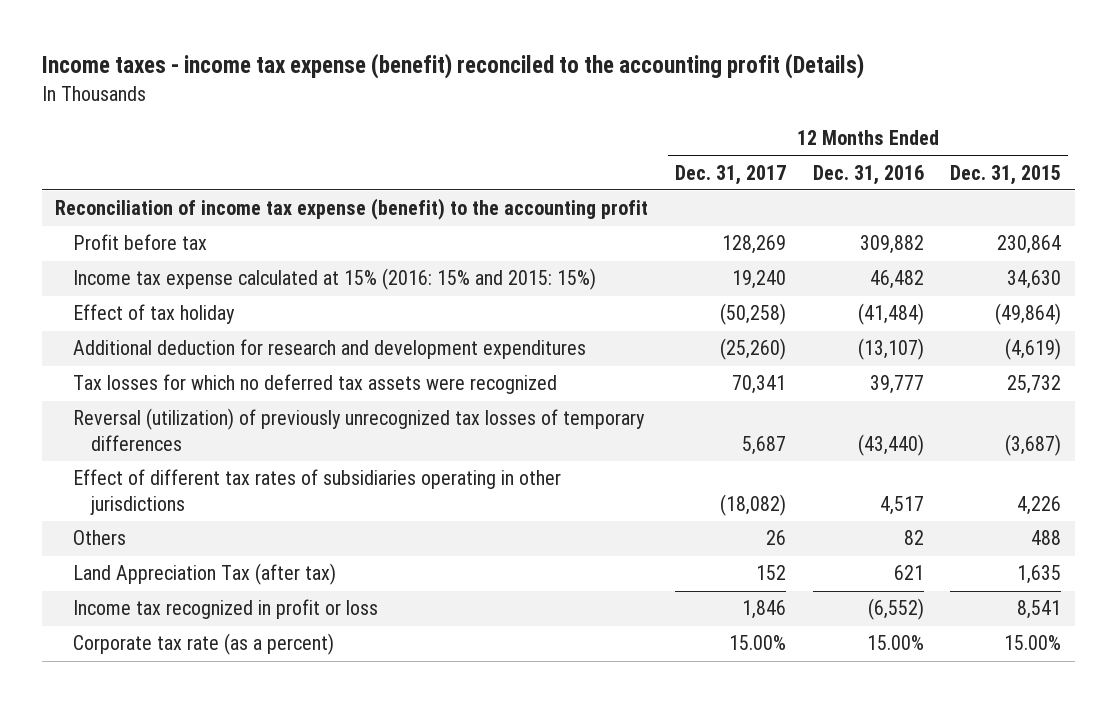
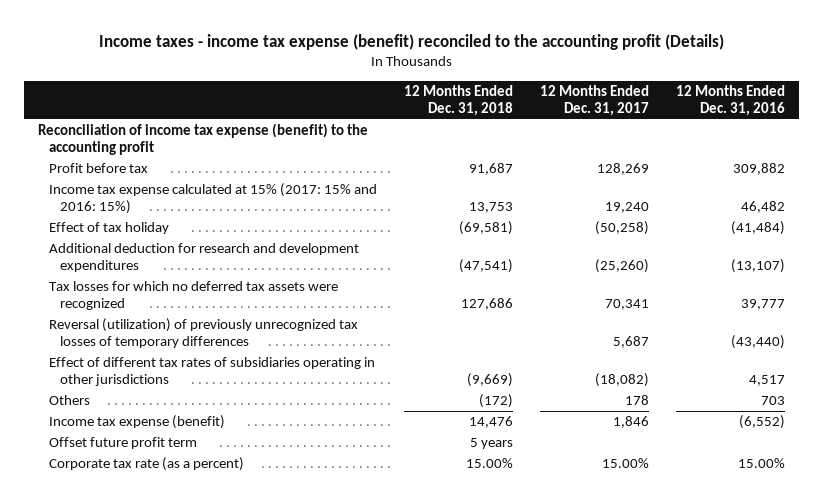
[950,164,1062,185] Dec. 31, 2015 -> none
none -> [404,84,514,116] 12 Months Ended Dec. 31, 2018
[72,268,596,291] Income tax expense calculated at 15% (2016: 15% and 2015: 15%) -> [49,183,378,215] Income tax expense calculated at 15% (2017: 15% and 2016: 15%)
[72,563,336,586] Land Appreciation Tax (after tax) -> none
[765,530,786,546] 26 -> [625,395,650,406] 178
[903,530,924,546] 82 -> [761,396,786,406] 703
[72,599,378,620] Income tax recognized in profit or loss -> [49,415,226,430] Income tax expense (benefit)
none -> [49,437,198,450] Offset future profit term

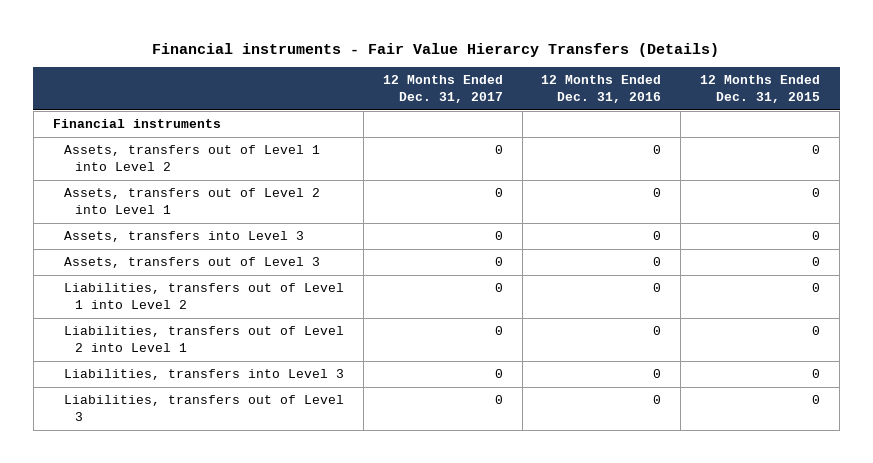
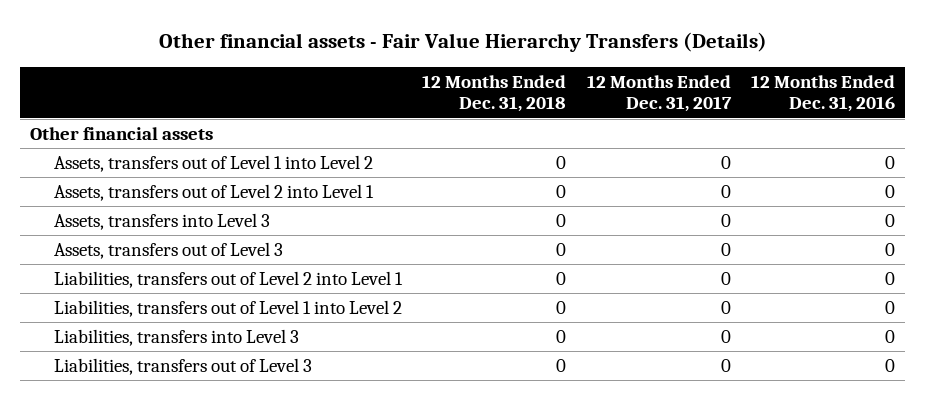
[152,42,720,57] Financial instruments - Fair Value Hierarcy Transfers (Details) -> [158,32,767,53] Other financial assets - Fair Value Hierarchy Transfers (Details)
[700,75,821,103] 12 Months Ended Dec. 31, 2015 -> none
none -> [422,74,567,113] 12 Months Ended Dec. 31, 2018
[52,119,221,129] Financial instruments -> none
none -> [30,126,214,140] Other financial assets
[64,283,345,309] Liabilities, transfers out of Level 1 into Level 2 -> [54,299,403,317] Liabilities, transfers out of Level 1 into Level 2

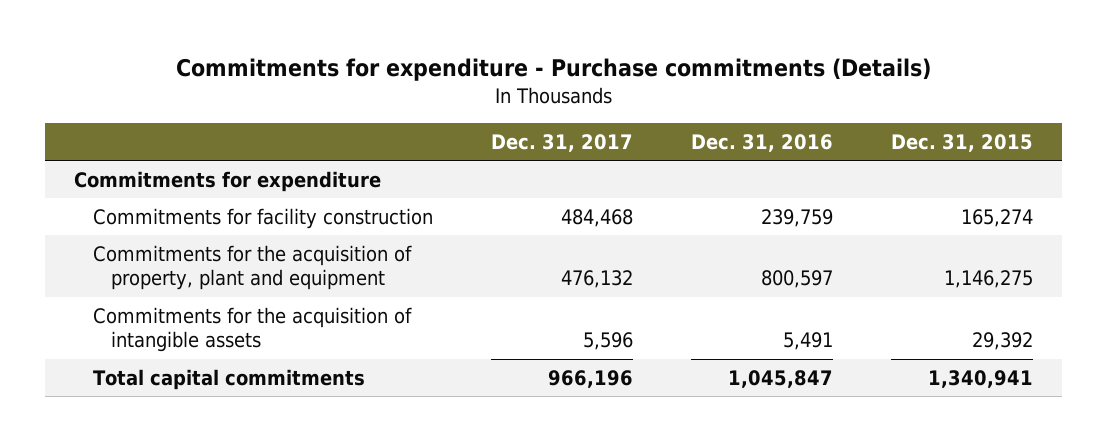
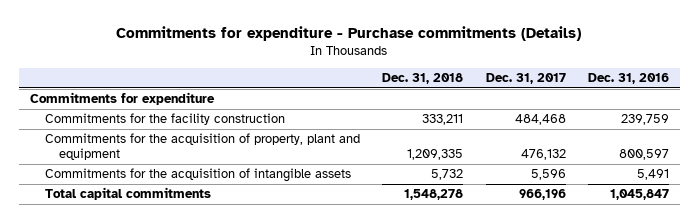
[890,134,1033,153] Dec. 31, 2015 -> none
none -> [382,73,464,85] Dec. 31, 2018
[92,207,433,229] Commitments for facility construction -> [44,113,285,126] Commitments for the facility construction

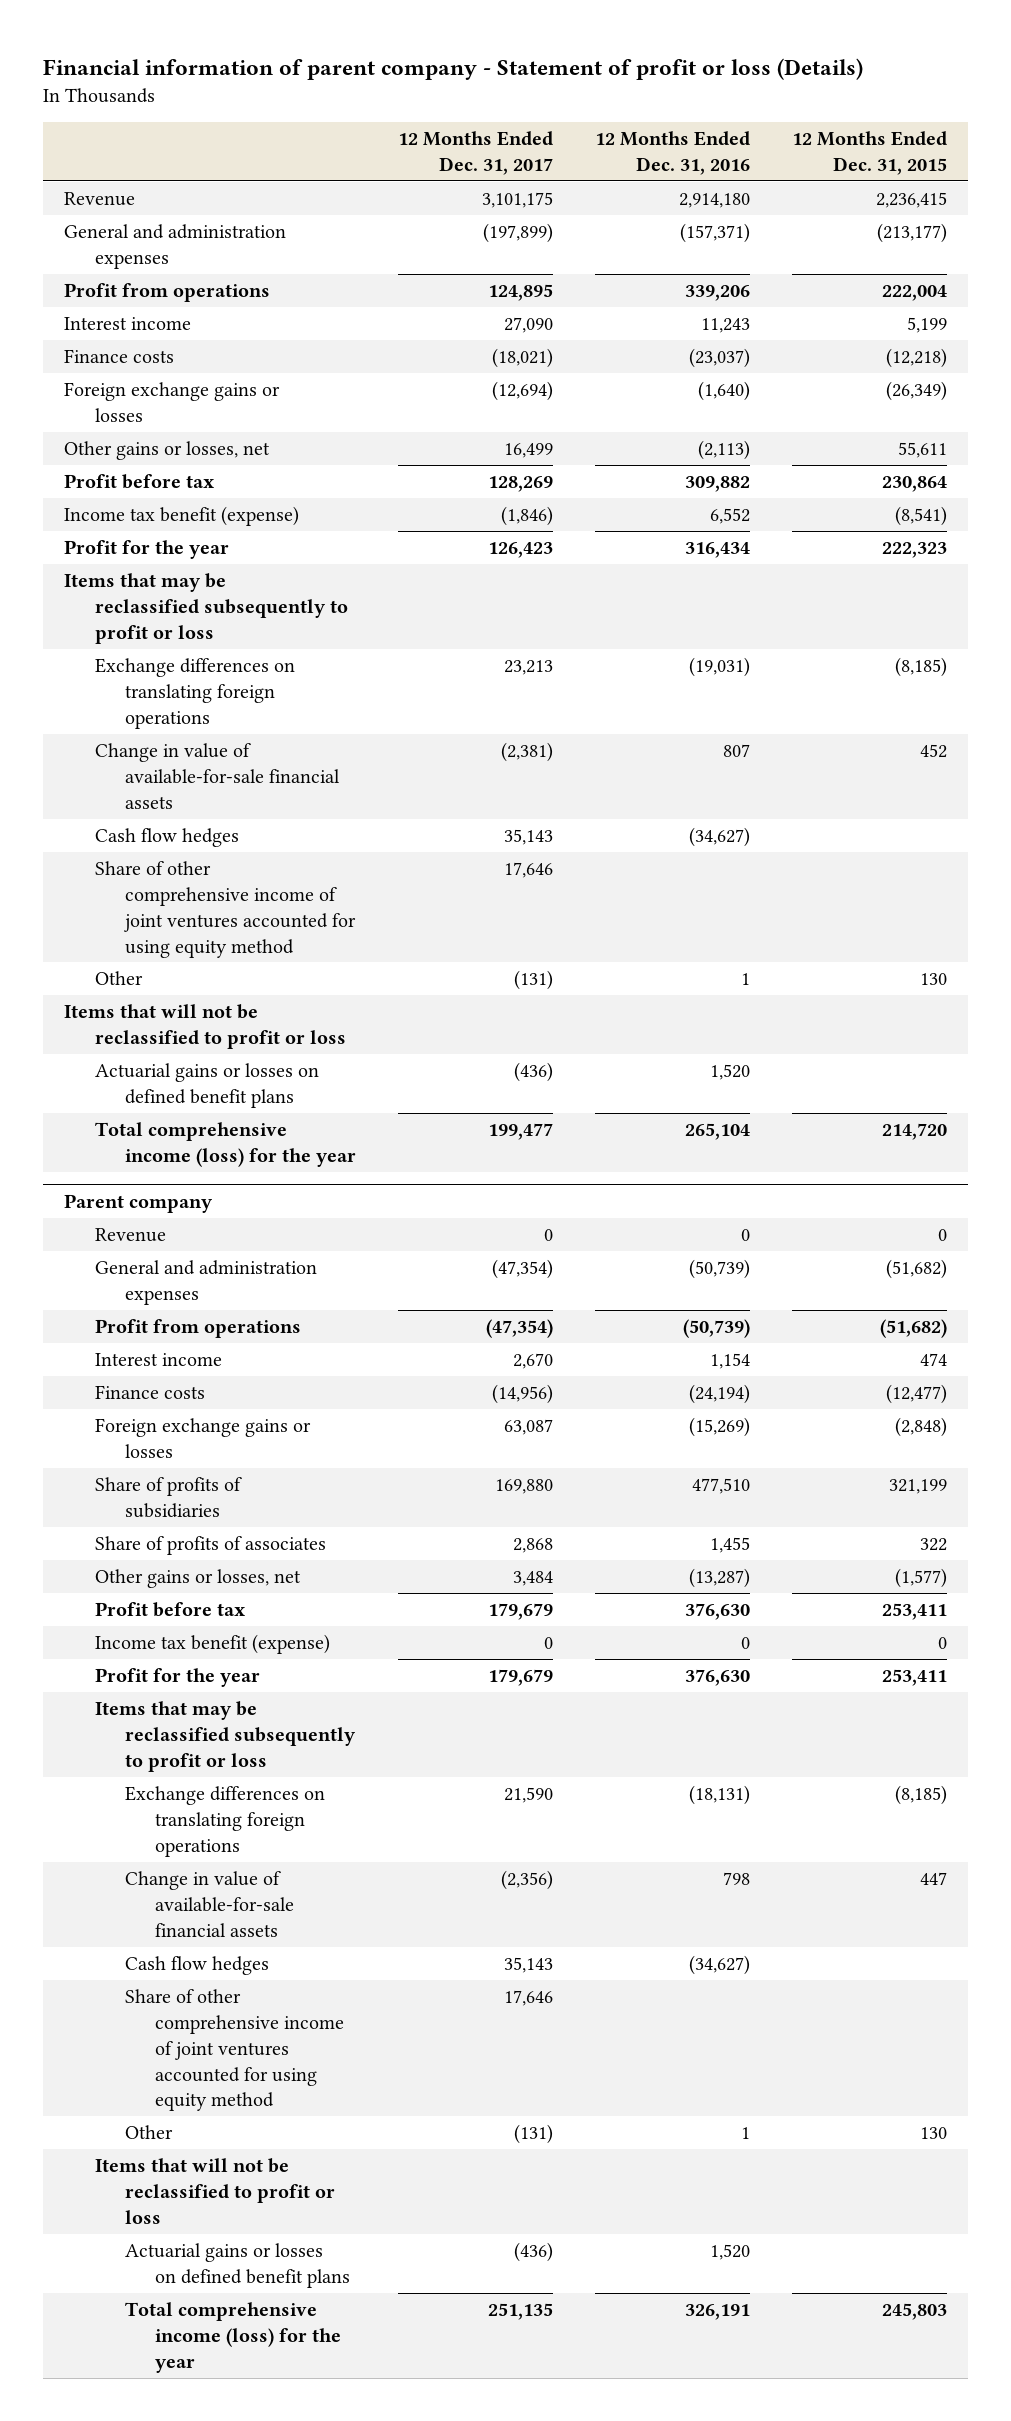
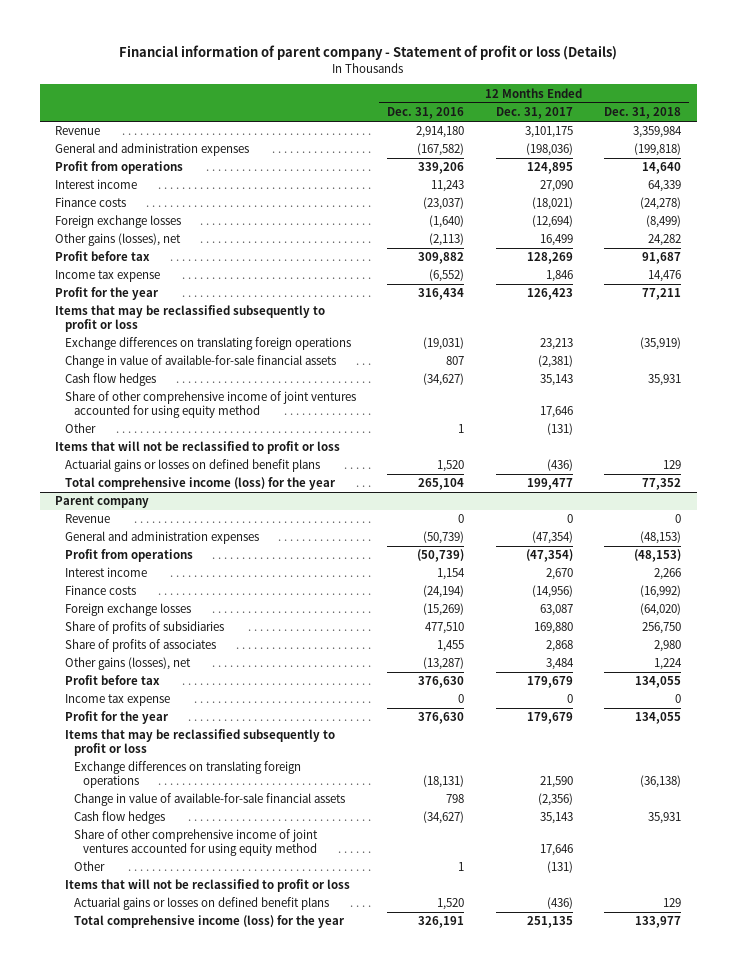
[791,130,947,175] 12 Months Ended Dec. 31, 2015 -> none
none -> [604,107,682,120] Dec. 31, 2018
[482,222,553,243] (197,899) -> [525,143,573,157] (198,036)
[679,222,750,243] (157,371) -> [417,143,465,157] (167,582)
[64,381,281,422] Foreign exchange gains or losses -> [55,215,182,229] Foreign exchange losses
[64,440,271,460] Other gains or losses, net -> [55,233,182,247] Other gains (losses), net
[64,505,300,526] Income tax benefit (expense) -> [55,270,161,283] Income tax expense
[500,505,553,526] (1,846) -> [545,270,573,283] 1,846
[709,507,750,524] 6,552 -> [429,269,465,283] (6,552)
[94,1417,311,1458] Foreign exchange gains or losses -> [64,603,191,617] Foreign exchange losses
[94,1568,301,1588] Other gains or losses, net -> [64,657,191,671] Other gains (losses), net
[94,1633,330,1654] Income tax benefit (expense) -> [64,694,170,707] Income tax expense

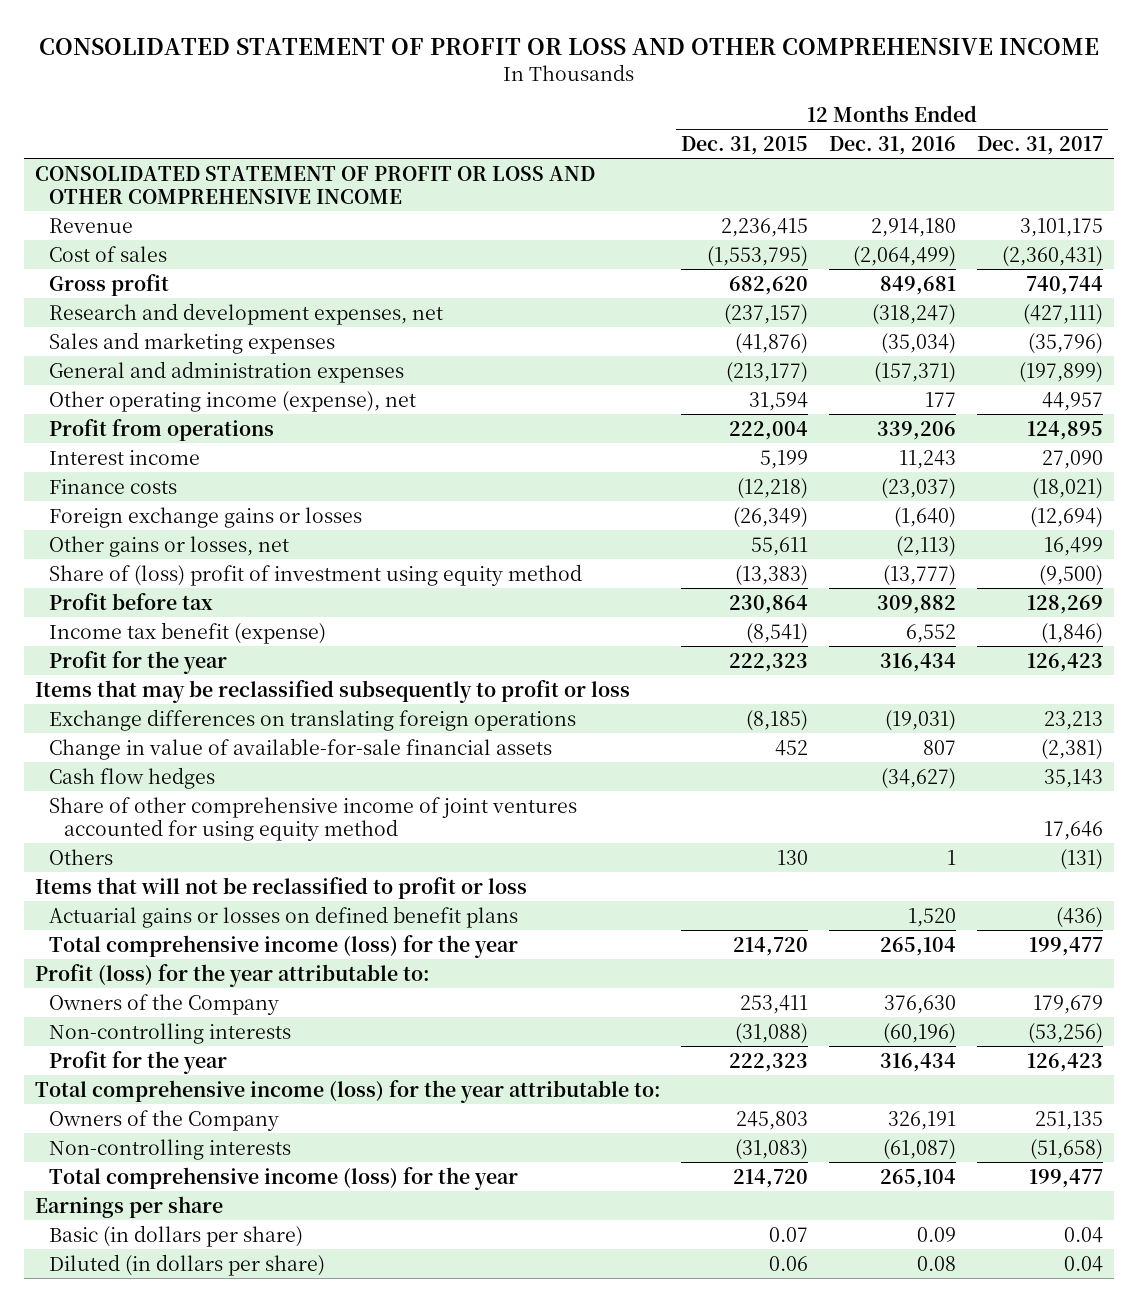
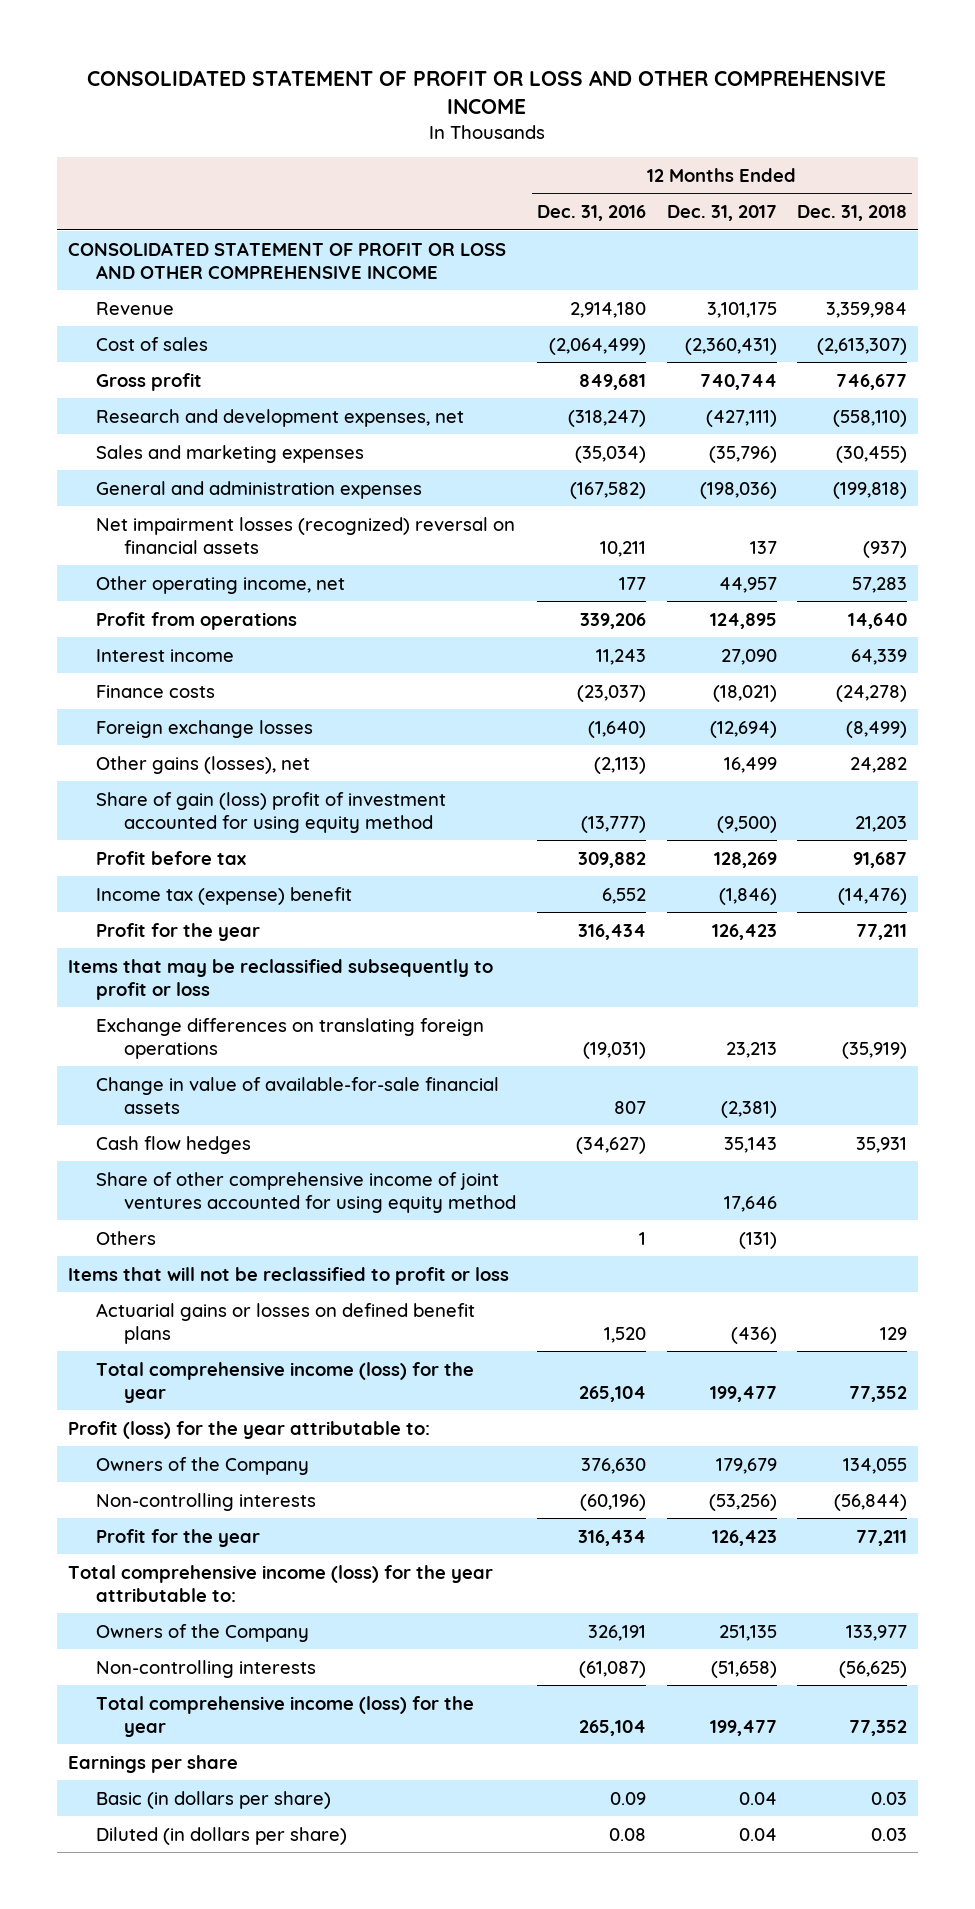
[681,135,809,155] Dec. 31, 2015 -> none
none -> [797,205,908,222] Dec. 31, 2018
[874,361,957,383] (157,371) -> [570,481,647,499] (167,582)
[1019,361,1104,383] (197,899) -> [699,481,777,499] (198,036)
none -> [96,516,516,554] Net impairment losses (recognized) reversal on financial assets
[49,390,417,412] Other operating income (expense), net -> [96,575,346,594] Other operating income, net
[49,506,363,528] Foreign exchange gains or losses -> [96,719,314,738] Foreign exchange losses
[49,535,290,557] Other gains or losses, net -> [96,755,311,774] Other gains (losses), net
[49,563,583,586] Share of (loss) profit of investment using equity method -> [96,791,447,833] Share of gain (loss) profit of investment accounted for using equity method
[49,621,327,644] Income tax benefit (expense) -> [96,886,353,905] Income tax (expense) benefit

